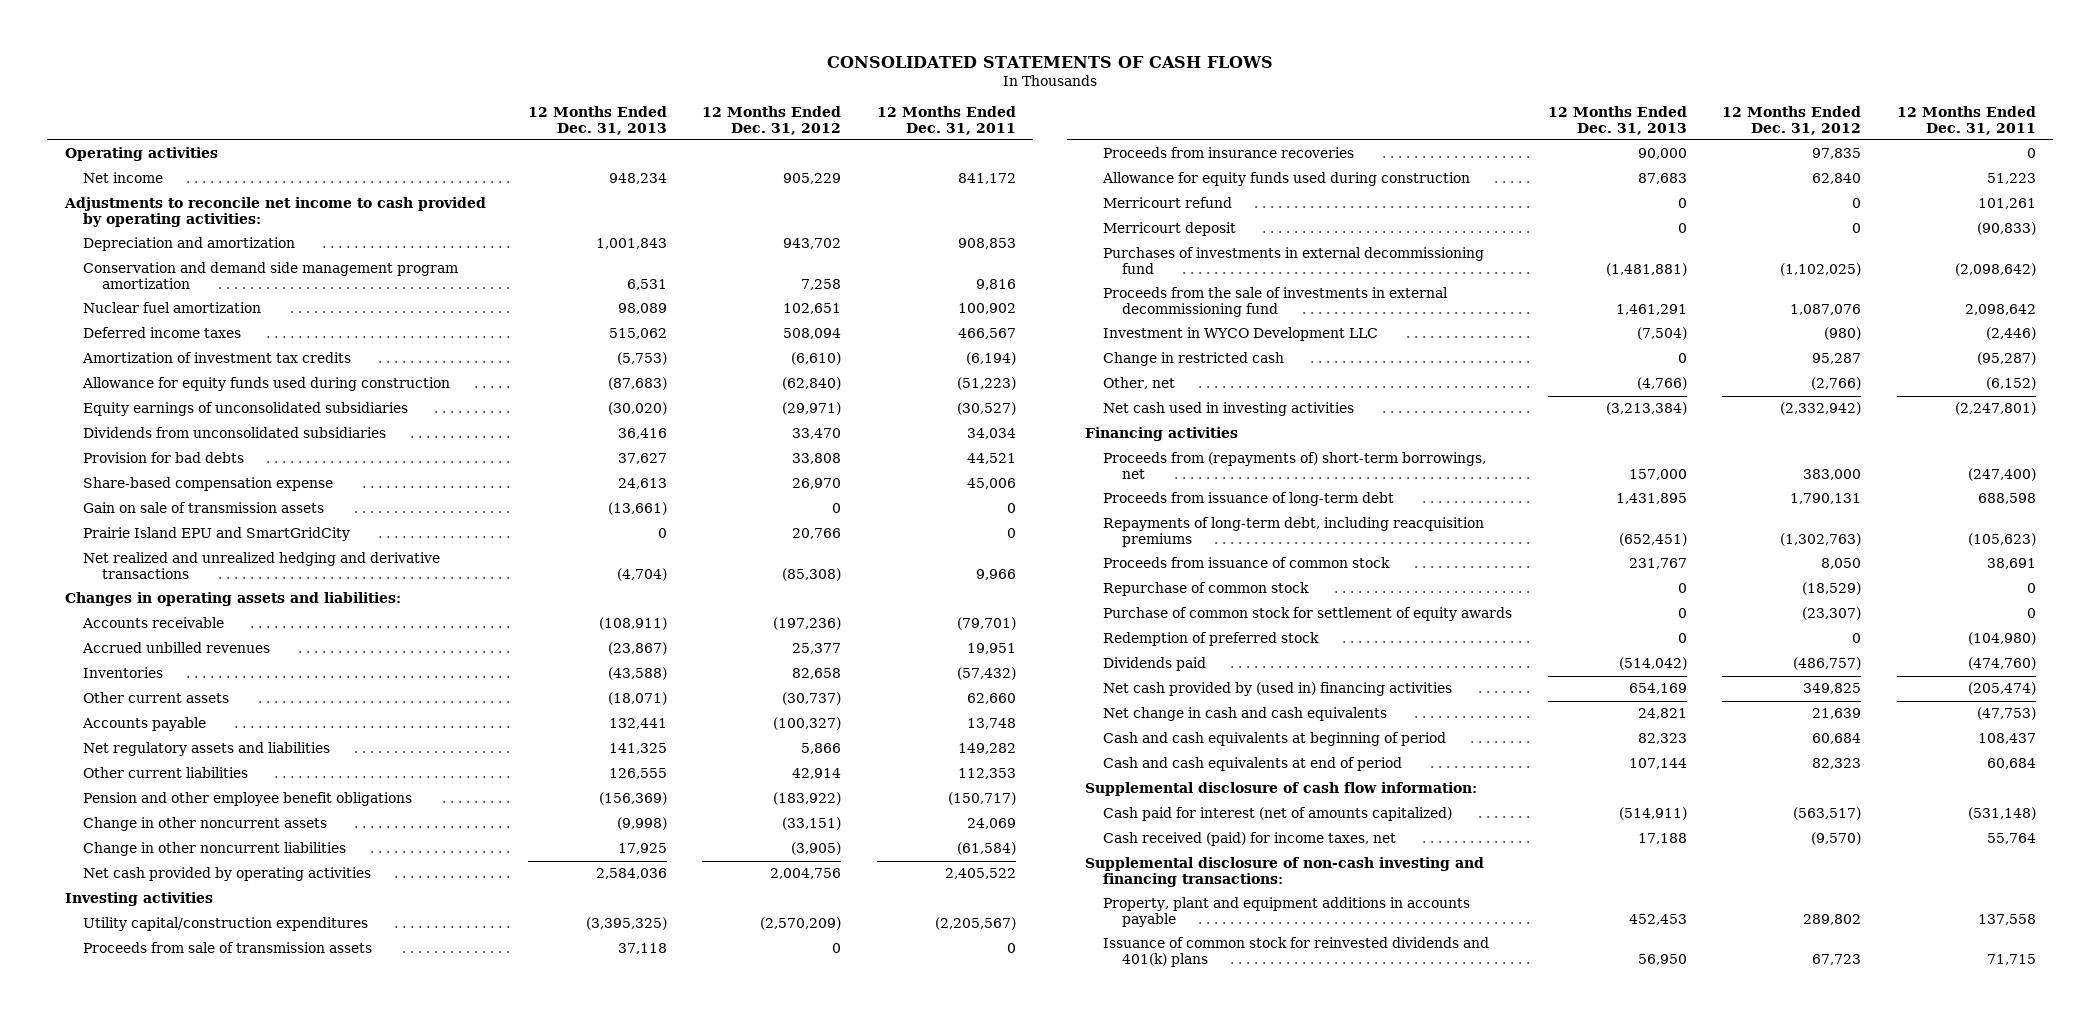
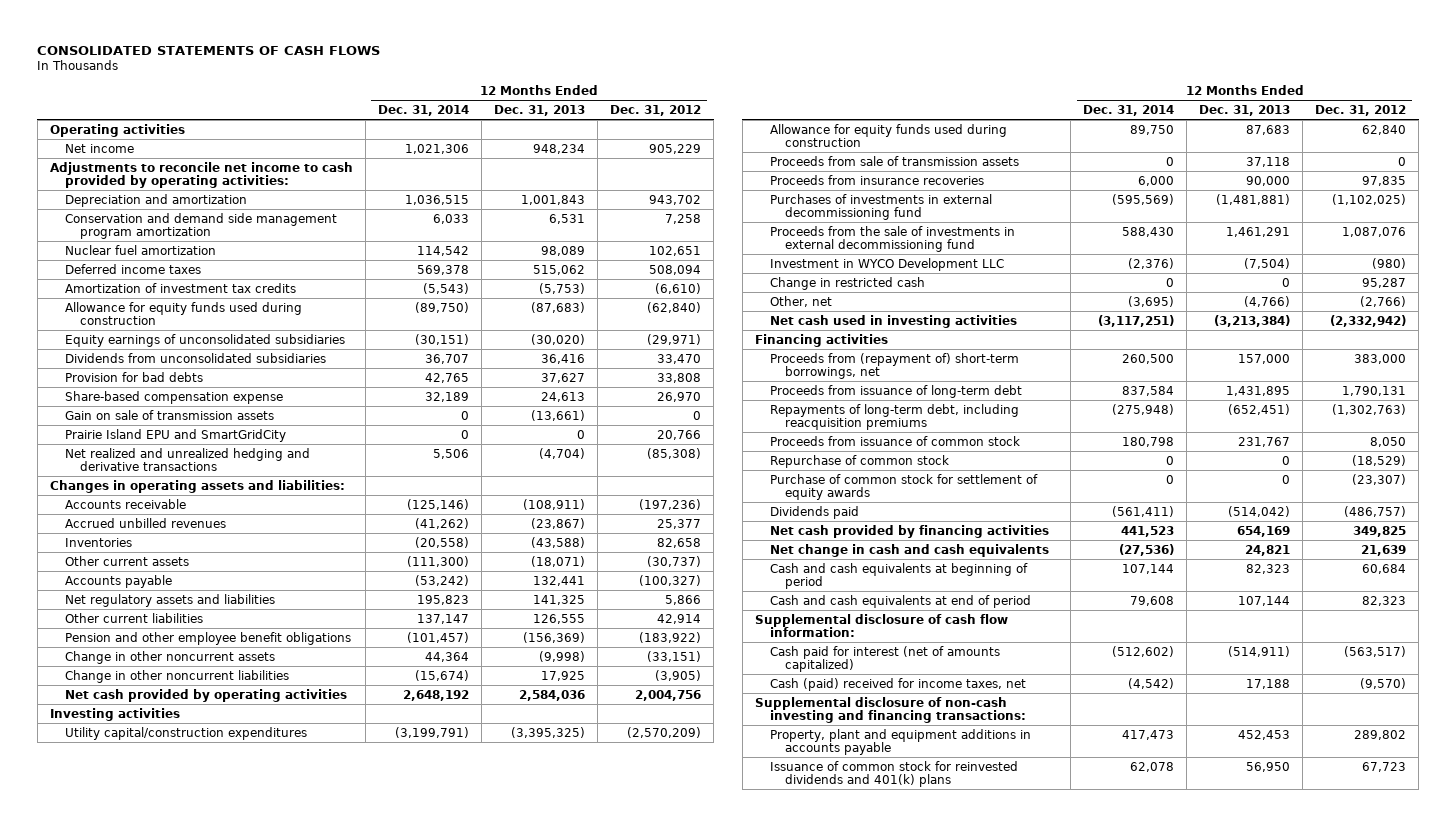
[876,105,1016,135] 12 Months Ended Dec. 31, 2011 -> none
none -> [377,105,469,117] Dec. 31, 2014
[1102,172,1471,187] Allowance for equity funds used during construction -> [769,123,1007,148] Allowance for equity funds used during construction
[1103,197,1233,209] Merricourt refund -> none
[1103,222,1237,237] Merricourt deposit -> none
[1103,452,1487,479] Proceeds from (repayments of) short-term borrowings, net -> [769,352,1019,380] Proceeds from (repayment of) short-term borrowings, net
[1103,632,1320,647] Redemption of preferred stock -> none
[1103,682,1453,697] Net cash provided by (used in) financing activities -> [769,524,1049,538] Net cash provided by financing activities
[1103,832,1397,847] Cash received (paid) for income taxes, net -> [769,677,1026,691] Cash (paid) received for income taxes, net

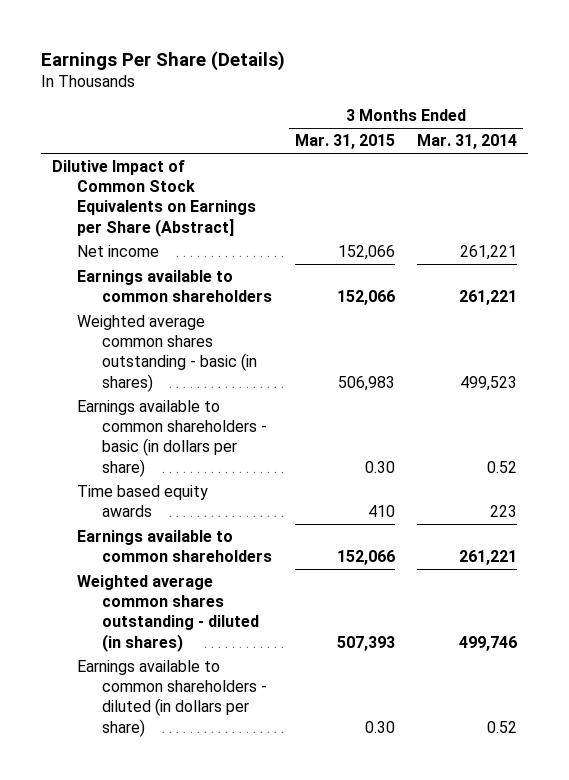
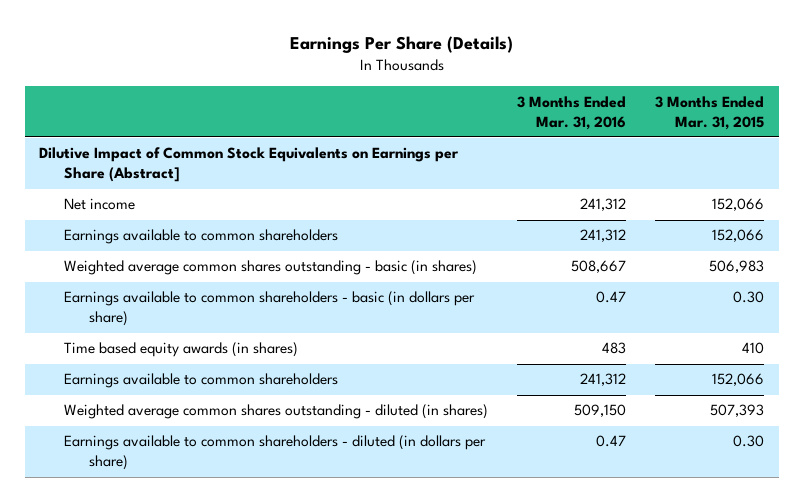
[417,134,518,150] Mar. 31, 2014 -> none
none -> [517,95,627,130] 3 Months Ended Mar. 31, 2016
[77,485,209,518] Time based equity awards -> [64,342,299,358] Time based equity awards (in shares)

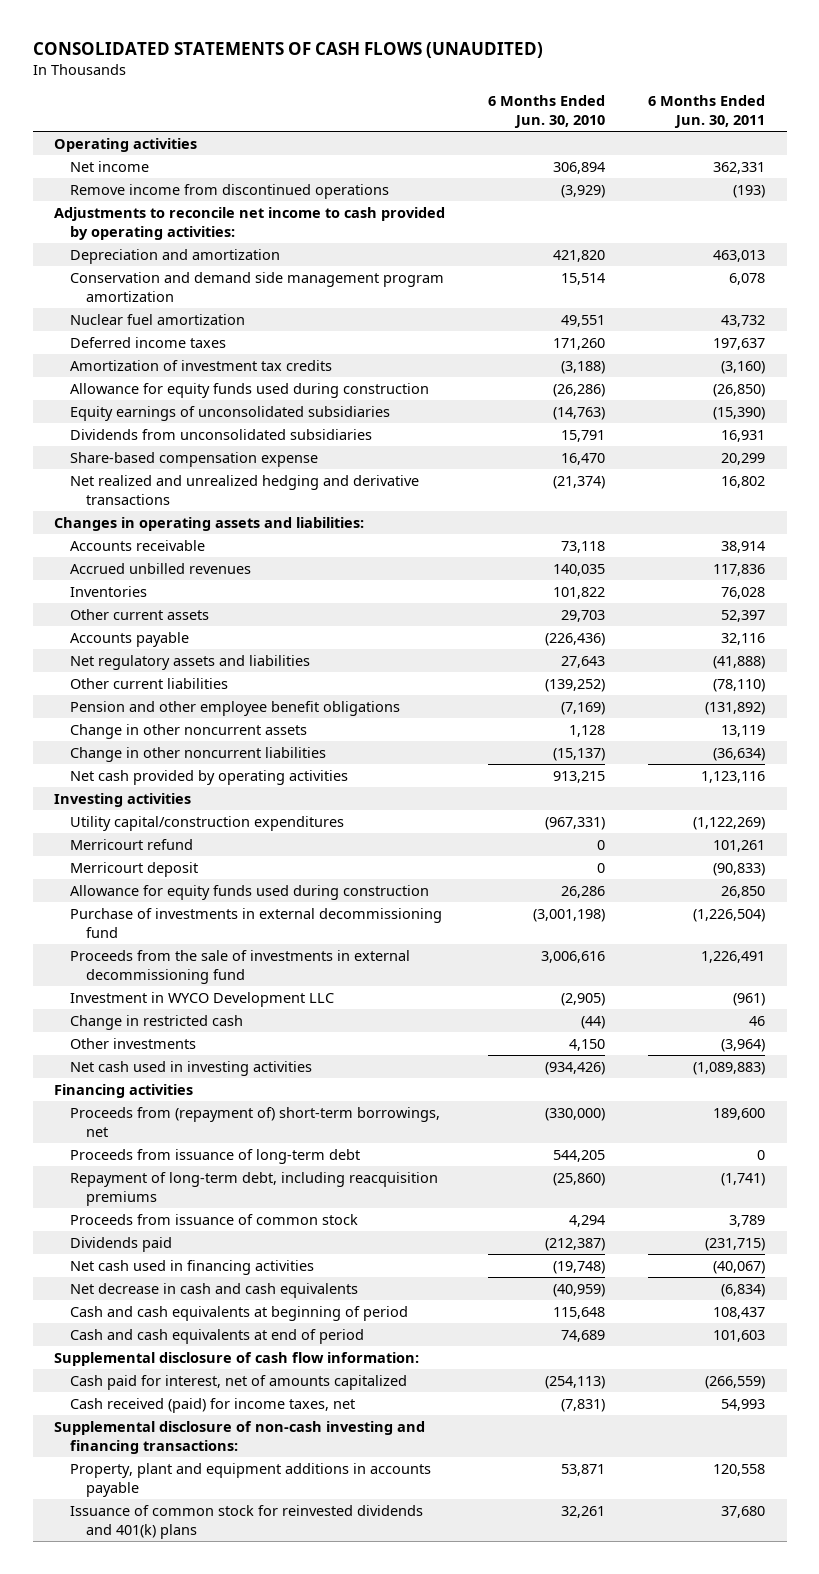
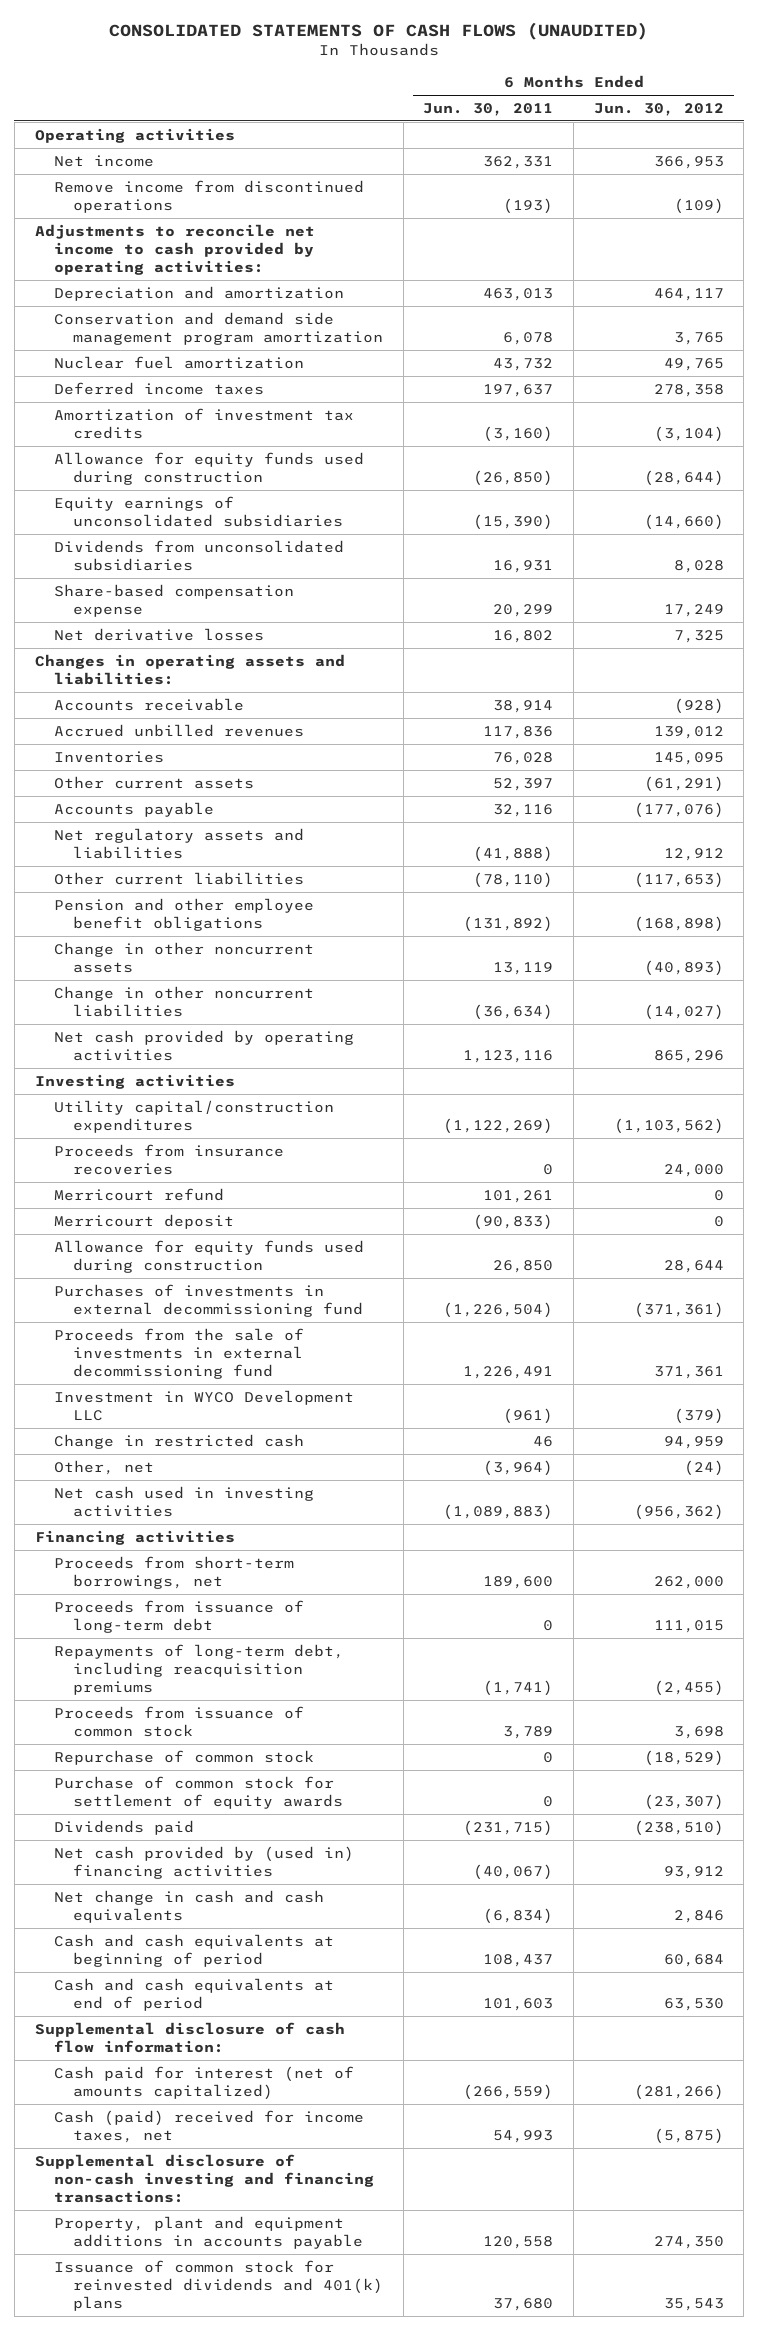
[488,95,606,129] 6 Months Ended Jun. 30, 2010 -> none
none -> [593,102,724,116] Jun. 30, 2012
[70,474,420,505] Net realized and unrealized hedging and derivative transactions -> [53,627,264,641] Net derivative losses
none -> [53,1143,284,1176] Proceeds from insurance recoveries
[70,907,443,938] Purchase of investments in external decommissioning fund -> [53,1283,363,1318] Purchases of investments in external decommissioning fund
[70,1037,197,1049] Other investments -> [53,1459,154,1475] Other, net
[70,1106,441,1137] Proceeds from (repayment of) short-term borrowings, net -> [53,1555,294,1590] Proceeds from short-term borrowings, net
[70,1171,439,1206] Repayment of long-term debt, including reacquisition premiums -> [53,1643,344,1696] Repayments of long-term debt, including reacquisition premiums
none -> [53,1749,314,1765] Repurchase of common stock
none -> [53,1775,343,1810] Purchase of common stock for settlement of equity awards
[70,1259,315,1275] Net cash used in financing activities -> [53,1845,354,1880] Net cash provided by (used in) financing activities
[70,1282,359,1298] Net decrease in cash and cash equivalents -> [53,1889,324,1924] Net change in cash and cash equivalents
[70,1374,408,1390] Cash paid for interest, net of amounts capitalized -> [53,2065,354,2101] Cash paid for interest (net of amounts capitalized)
[70,1397,356,1413] Cash received (paid) for income taxes, net -> [53,2109,364,2144] Cash (paid) received for income taxes, net

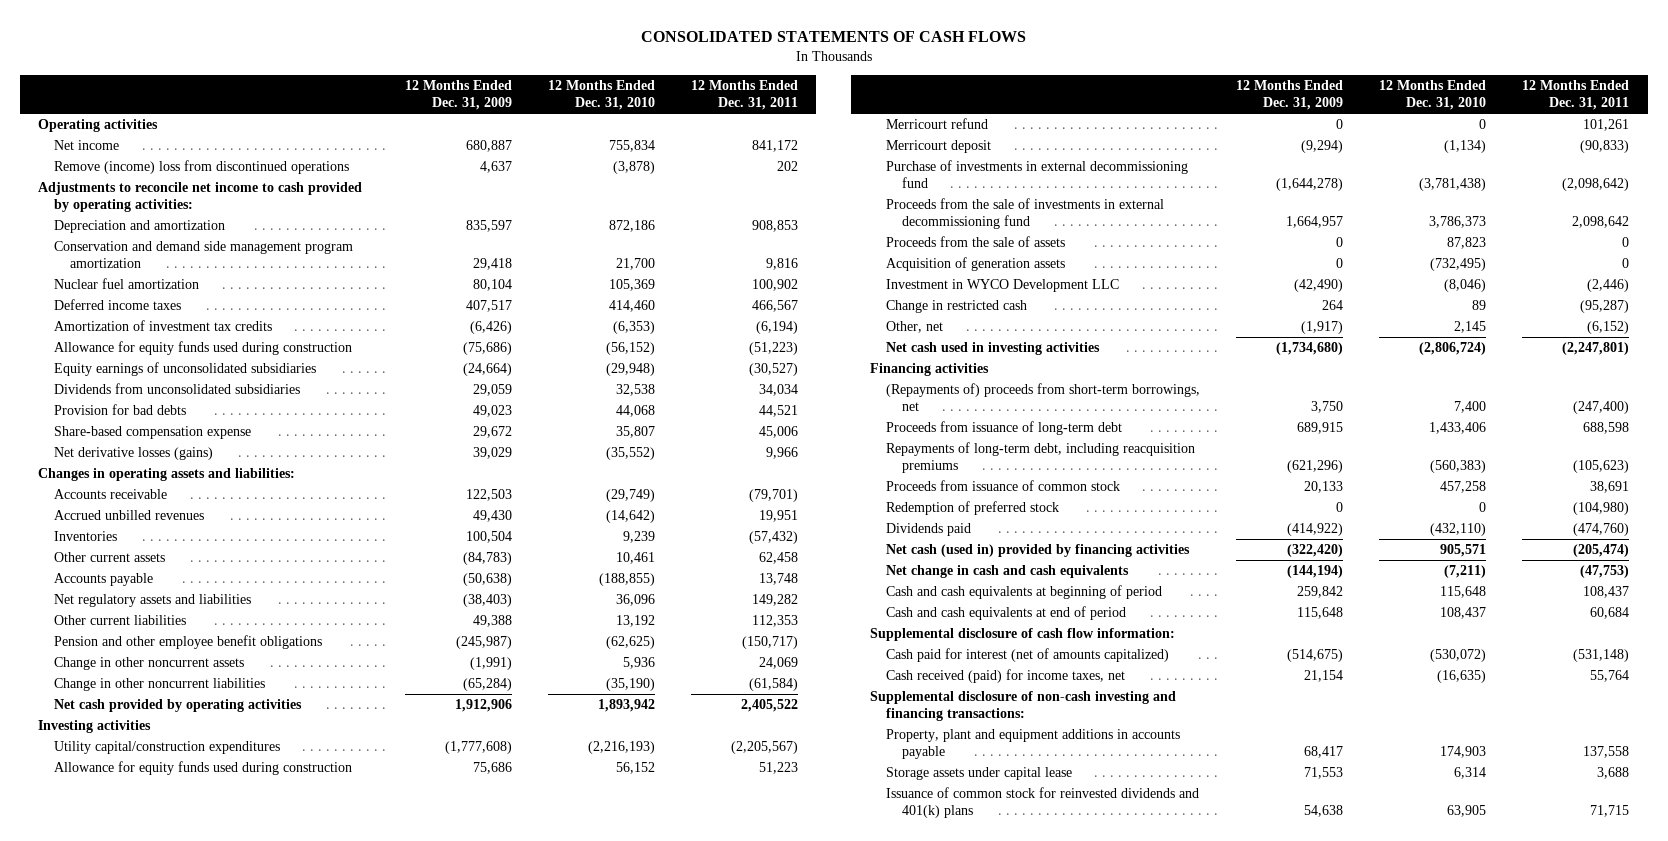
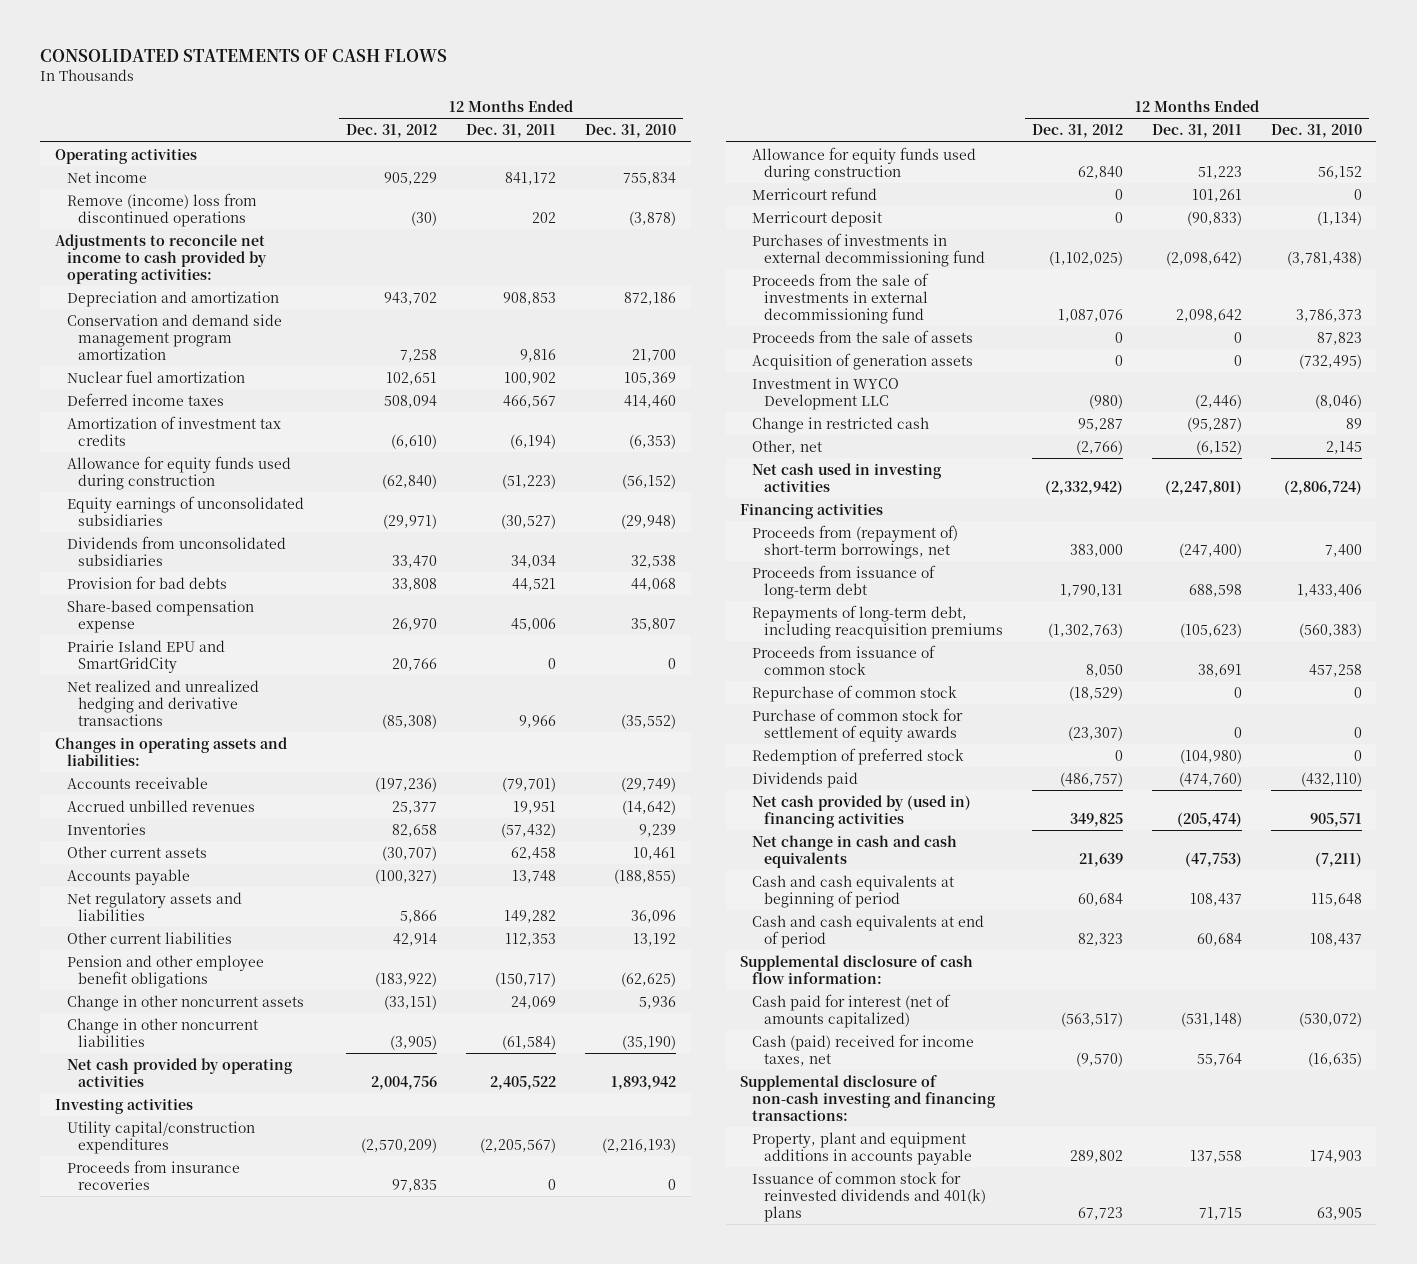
[404,80,512,111] 12 Months Ended Dec. 31, 2009 -> none
none -> [346,124,438,139] Dec. 31, 2012
none -> [66,639,225,673] Prairie Island EPU and SmartGridCity
[54,447,214,461] Net derivative losses (gains) -> [66,679,259,726] Net realized and unrealized hedging and derivative transactions
none -> [66,1159,240,1190] Proceeds from insurance recoveries
[885,160,1188,189] Purchase of investments in external decommissioning fund -> [752,232,985,267] Purchases of investments in external decommissioning fund
[885,383,1200,412] (Repayments of) proceeds from short-term borrowings, net -> [752,524,959,559] Proceeds from (repayment of) short-term borrowings, net
none -> [752,684,958,702] Repurchase of common stock
none -> [752,707,964,742] Purchase of common stock for settlement of equity awards
[885,544,1190,558] Net cash (used in) provided by financing activities -> [752,794,972,828] Net cash provided by (used in) financing activities
[885,669,1125,684] Cash received (paid) for income taxes, net -> [752,1033,975,1066] Cash (paid) received for income taxes, net
[885,767,1072,781] Storage assets under capital lease -> none

